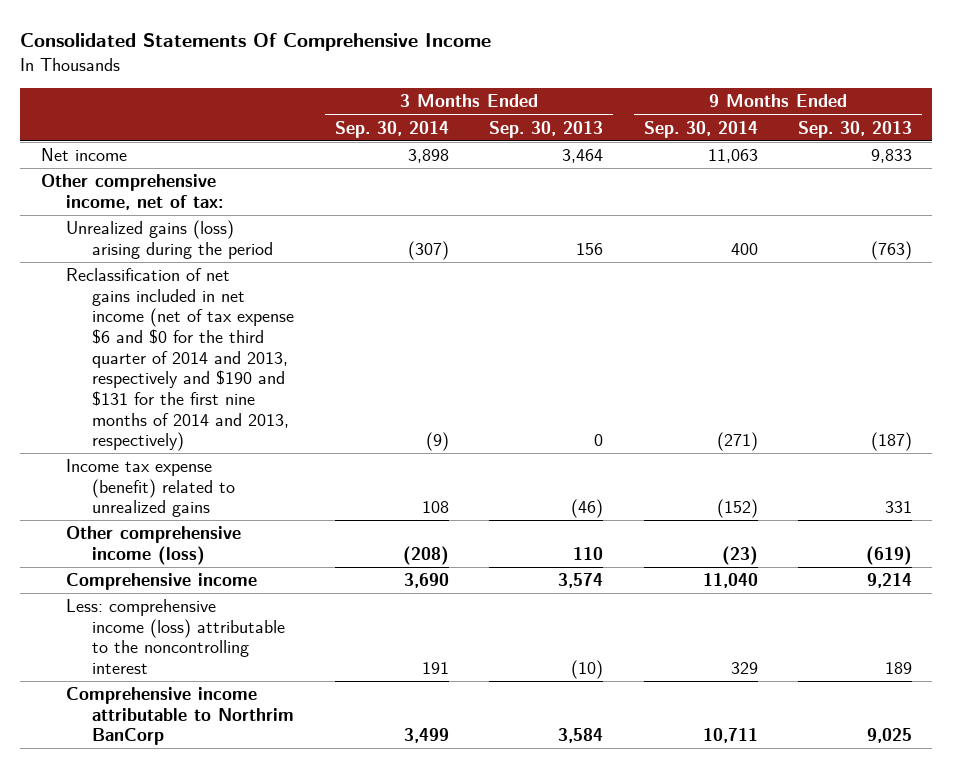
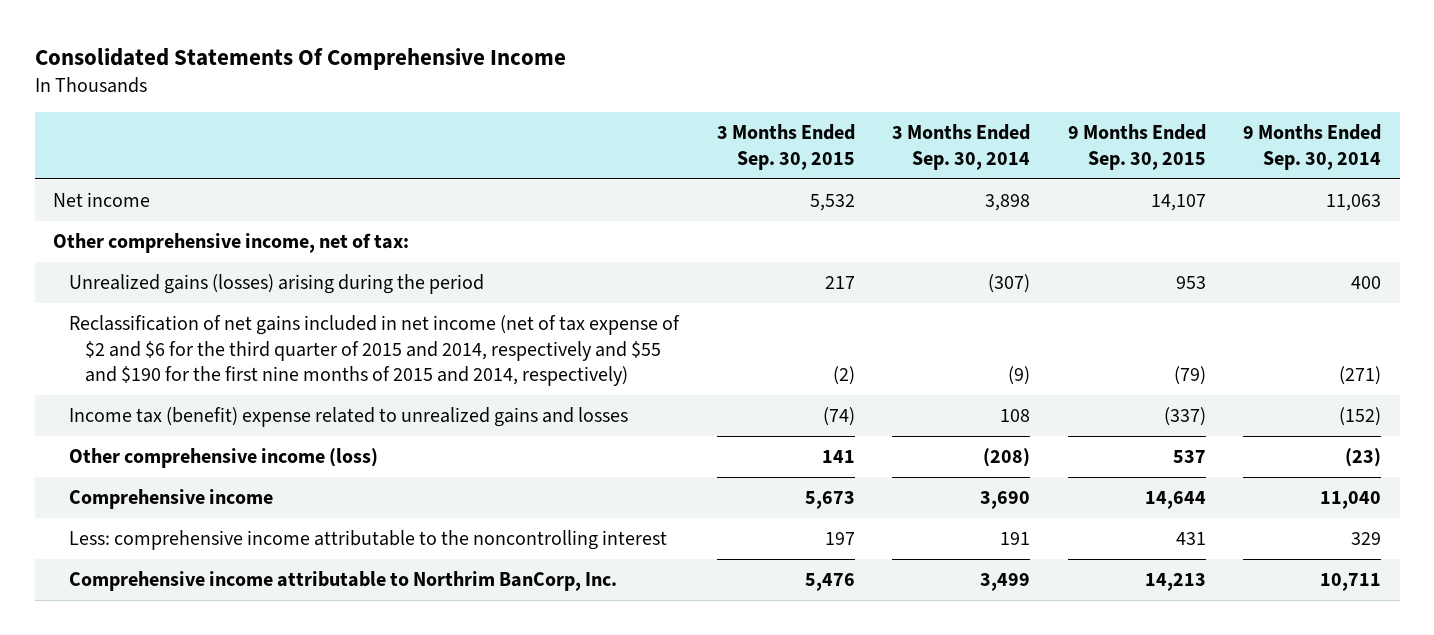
[489,120,604,138] Sep. 30, 2013 -> none
[798,120,913,138] Sep. 30, 2013 -> none
none -> [716,124,855,170] 3 Months Ended Sep. 30, 2015
none -> [1067,124,1206,170] 9 Months Ended Sep. 30, 2015
[66,220,274,259] Unrealized gains (loss) arising during the period -> [69,274,485,295] Unrealized gains (losses) arising during the period
[66,268,295,452] Reclassification of net gains included in net income (net of tax expense $6 and $0 for the third quarter of 2014 and 2013, respectively and $190 and $131 for the first nine months of 2014 and 2013, respectively) -> [69,315,681,387] Reclassification of net gains included in net income (net of tax expense of $2 and $6 for the third quarter of 2015 and 2014, respectively and $55 and $190 for the first nine months of 2015 and 2014, respectively)
[66,459,236,518] Income tax expense (benefit) related to unrealized gains -> [69,407,629,428] Income tax (benefit) expense related to unrealized gains and losses
[66,599,286,675] Less: comprehensive income (loss) attributable to the noncontrolling interest -> [69,530,668,551] Less: comprehensive income attributable to the noncontrolling interest
[66,687,295,746] Comprehensive income attributable to Northrim BanCorp -> [69,571,618,592] Comprehensive income attributable to Northrim BanCorp, Inc.

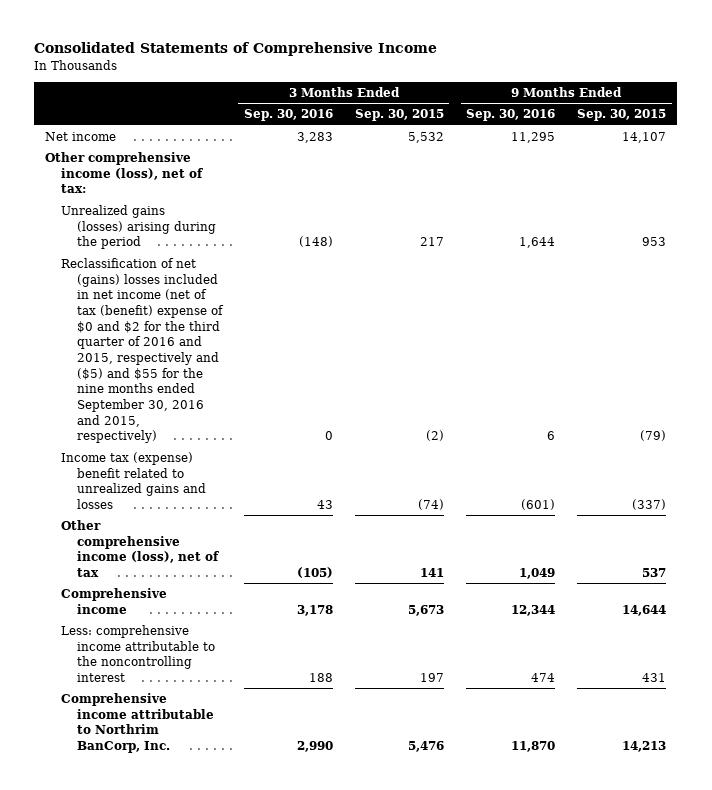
[34,48,566,71] Consolidated Statements Of Comprehensive Income -> [34,42,438,57] Consolidated Statements of Comprehensive Income
[892,124,1031,170] 3 Months Ended Sep. 30, 2014 -> none
[1243,124,1382,170] 9 Months Ended Sep. 30, 2014 -> none
none -> [243,109,333,122] Sep. 30, 2016
none -> [466,109,556,122] Sep. 30, 2016
[53,233,410,254] Other comprehensive income, net of tax: -> [45,152,204,194] Other comprehensive income (loss), net of tax:
[69,315,681,387] Reclassification of net gains included in net income (net of tax expense of $2 and $6 for the third quarter of 2015 and 2014, respectively and $55 and $190 for the first nine months of 2015 and 2014, respectively) -> [61,258,224,444] Reclassification of net (gains) losses included in net income (net of tax (benefit) expense of $0 and $2 for the third quarter of 2016 and 2015, respectively and ($5) and $55 for the nine months ended September 30, 2016 and 2015, respectively)
[69,407,629,428] Income tax (benefit) expense related to unrealized gains and losses -> [61,452,206,510] Income tax (expense) benefit related to unrealized gains and losses
[69,448,379,469] Other comprehensive income (loss) -> [61,520,219,578] Other comprehensive income (loss), net of tax

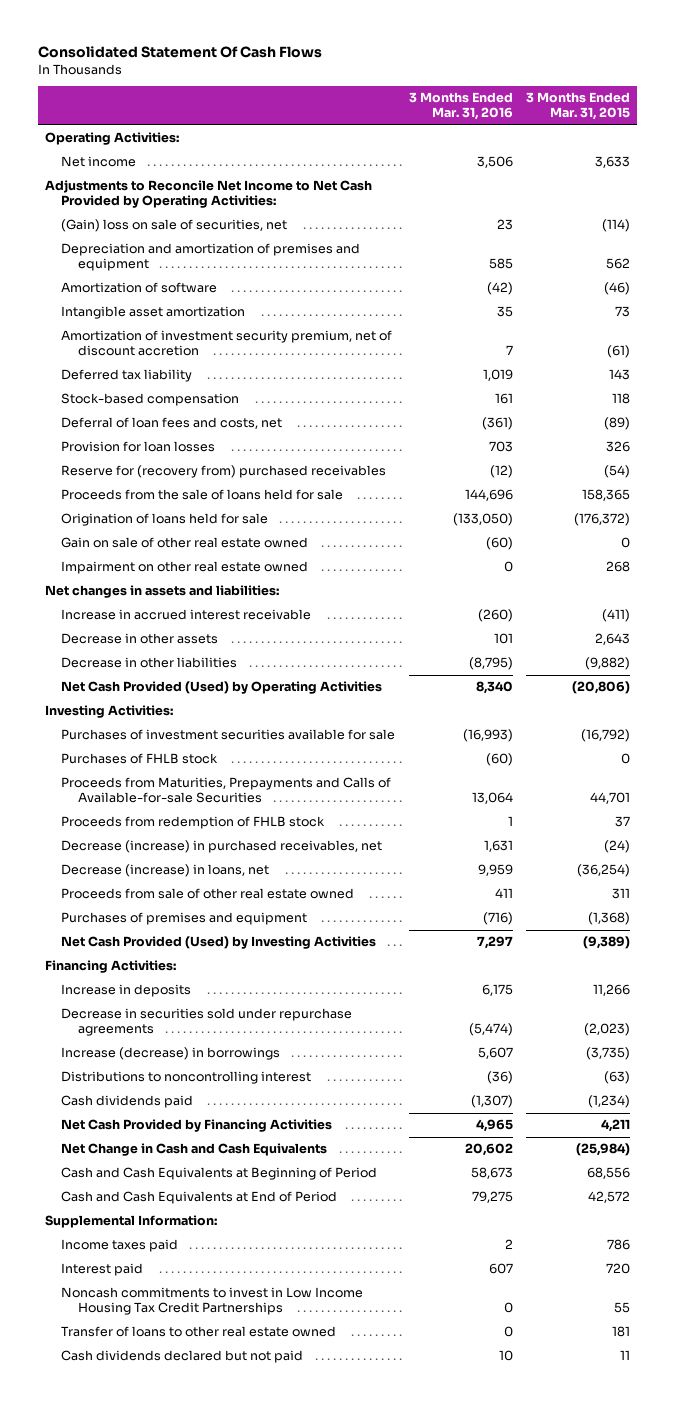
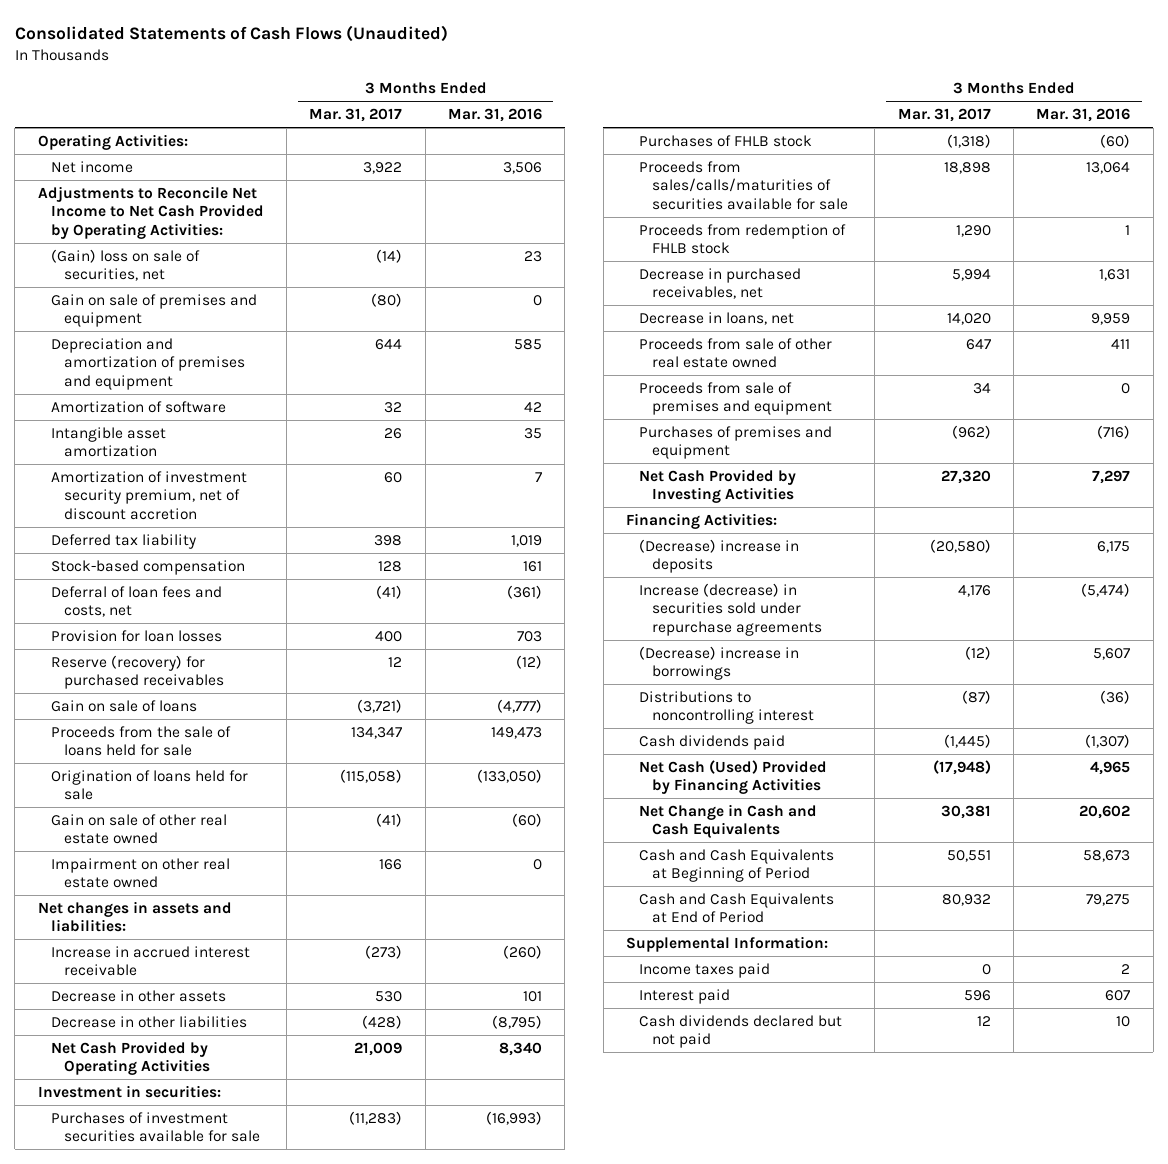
[38,46,323,59] Consolidated Statement Of Cash Flows -> [14,24,448,42] Consolidated Statements of Cash Flows (Unaudited)
[526,92,631,121] 3 Months Ended Mar. 31, 2015 -> none
none -> [309,108,403,123] Mar. 31, 2017
none -> [50,293,257,328] Gain on sale of premises and equipment
[486,282,513,296] (42) -> [523,401,542,412] 42
[61,465,387,479] Reserve for (recovery from) purchased receivables -> [50,654,224,690] Reserve (recovery) for purchased receivables
none -> [50,699,197,712] Gain on sale of loans
[464,489,513,502] 144,696 -> [490,726,542,739] 149,473
[44,705,173,719] Investing Activities: -> none
[61,681,383,695] Net Cash Provided (Used) by Operating Activities -> [50,1040,210,1076] Net Cash Provided by Operating Activities
none -> [37,1084,221,1098] Investment in securities:
[61,777,392,804] Proceeds from Maturities, Prepayments and Calls of Available-for-sale Securities -> [639,160,848,210] Proceeds from sales/calls/maturities of securities available for sale
[61,840,383,854] Decrease (increase) in purchased receivables, net -> [639,267,802,300] Decrease in purchased receivables, net
[61,864,270,878] Decrease (increase) in loans, net -> [639,311,795,325] Decrease in loans, net
none -> [639,381,832,416] Proceeds from sale of premises and equipment
[61,936,377,950] Net Cash Provided (Used) by Investing Activities -> [639,468,797,504] Net Cash Provided by Investing Activities
[61,984,192,998] Increase in deposits -> [639,538,800,574] (Decrease) increase in deposits
[61,1008,353,1037] Decrease in securities sold under repurchase agreements -> [639,582,822,636] Increase (decrease) in securities sold under repurchase agreements
[61,1047,281,1061] Increase (decrease) in borrowings -> [639,645,800,681] (Decrease) increase in borrowings
[61,1119,333,1133] Net Cash Provided by Financing Activities -> [639,759,828,795] Net Cash (Used) Provided by Financing Activities
[61,1287,364,1316] Noncash commitments to invest in Low Income Housing Tax Credit Partnerships -> none
[61,1326,337,1338] Transfer of loans to other real estate owned -> none

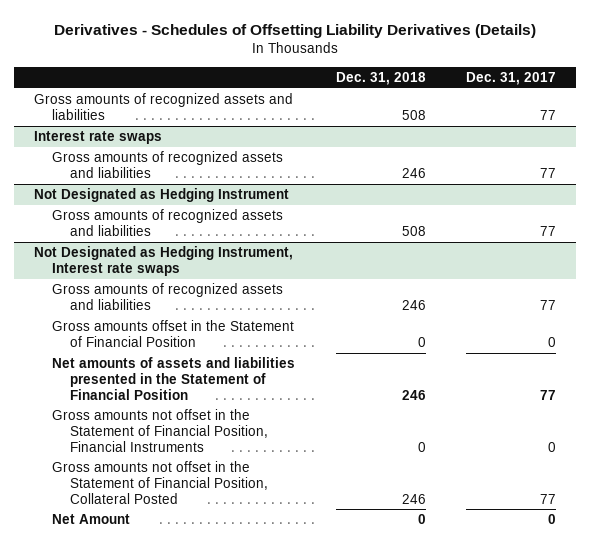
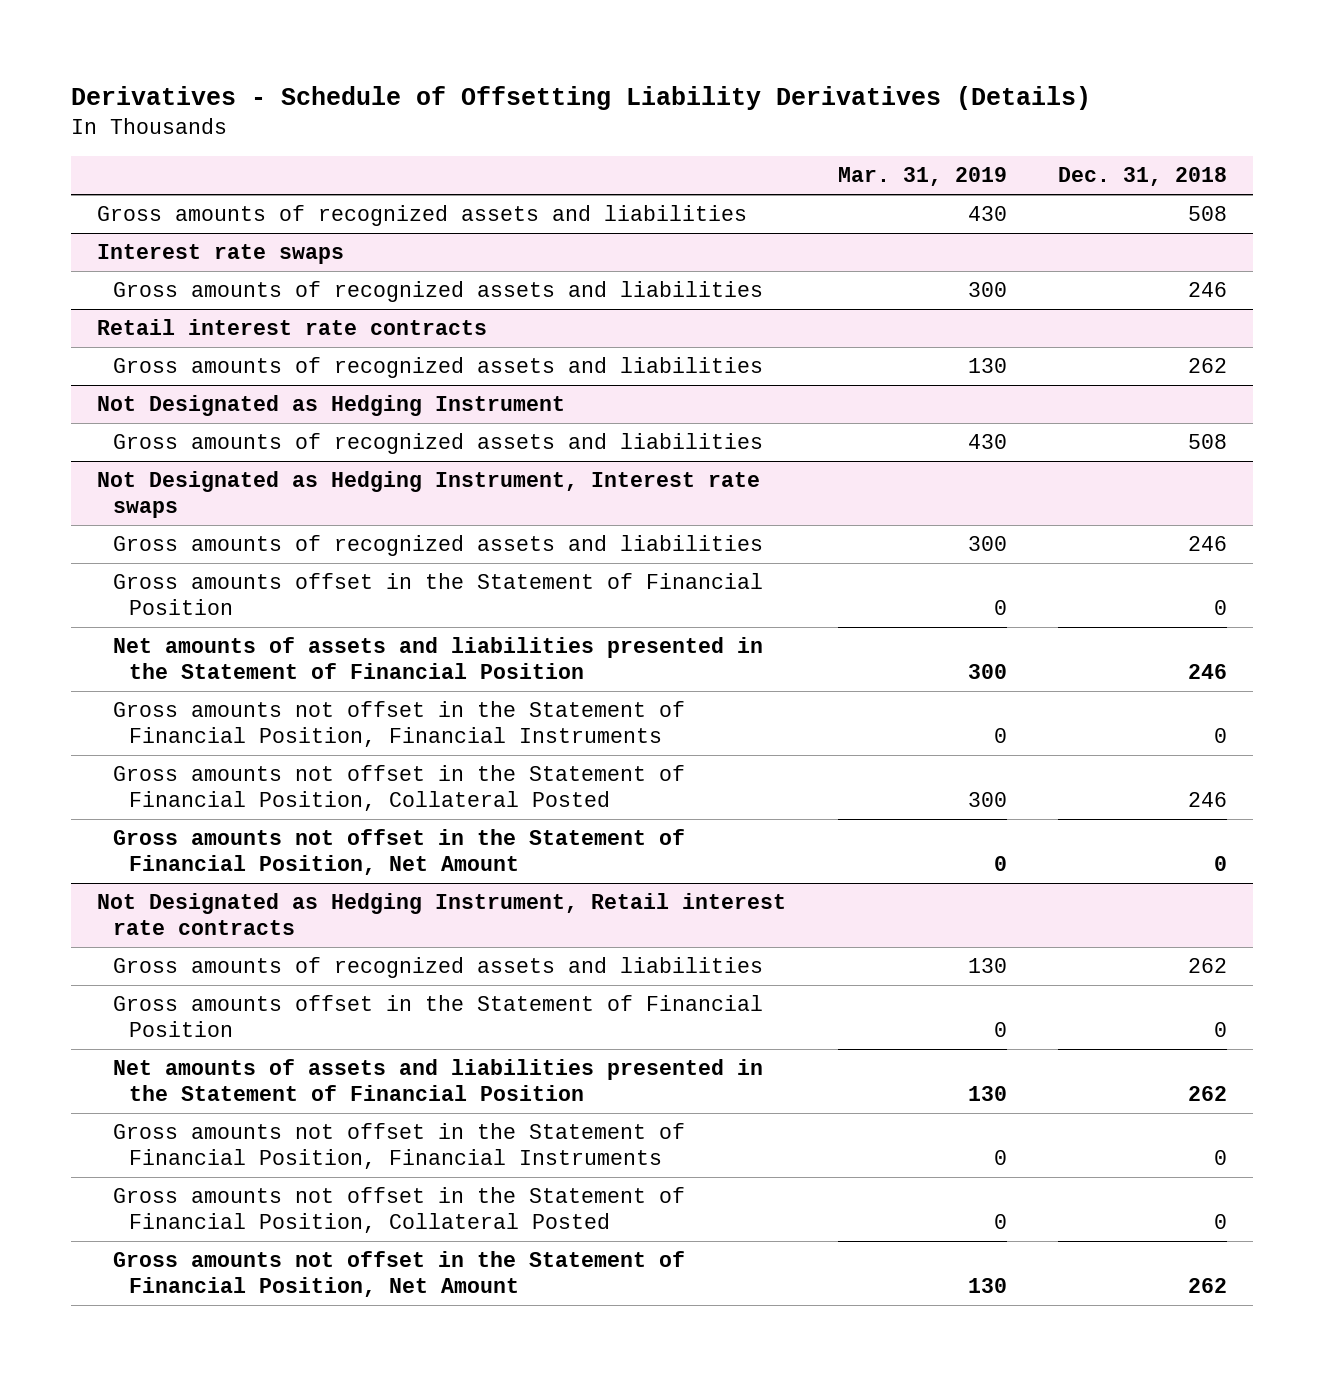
[54,24,537,39] Derivatives - Schedules of Offsetting Liability Derivatives (Details) -> [71,85,1092,110] Derivatives - Schedule of Offsetting Liability Derivatives (Details)
[465,72,556,86] Dec. 31, 2017 -> none
none -> [837,167,1007,187] Mar. 31, 2019
none -> [96,319,487,336] Retail interest rate contracts
none -> [113,357,764,379] Gross amounts of recognized assets and liabilities
[52,514,131,525] Net Amount -> [113,829,686,875] Gross amounts not offset in the Statement of Financial Position, Net Amount
none -> [96,893,786,935] Not Designated as Hedging Instrument, Retail interest rate contracts
none -> [113,957,764,979] Gross amounts of recognized assets and liabilities
none -> [113,995,764,1037] Gross amounts offset in the Statement of Financial Position
none -> [113,1059,764,1101] Net amounts of assets and liabilities presented in the Statement of Financial Position
none -> [113,1123,686,1169] Gross amounts not offset in the Statement of Financial Position, Financial Instruments
none -> [113,1187,686,1233] Gross amounts not offset in the Statement of Financial Position, Collateral Posted
none -> [113,1251,686,1297] Gross amounts not offset in the Statement of Financial Position, Net Amount

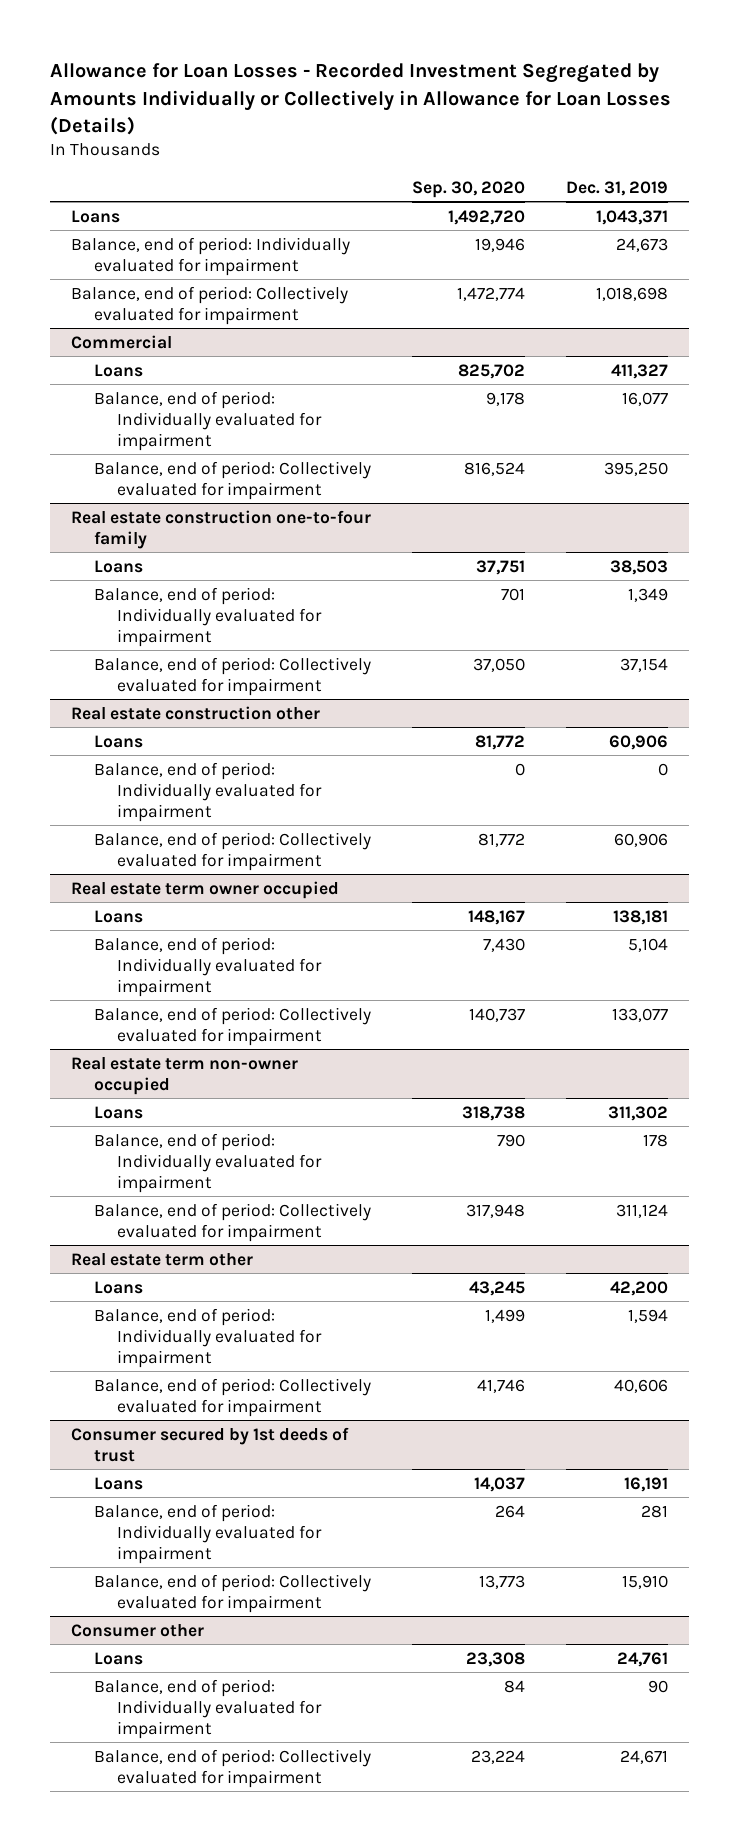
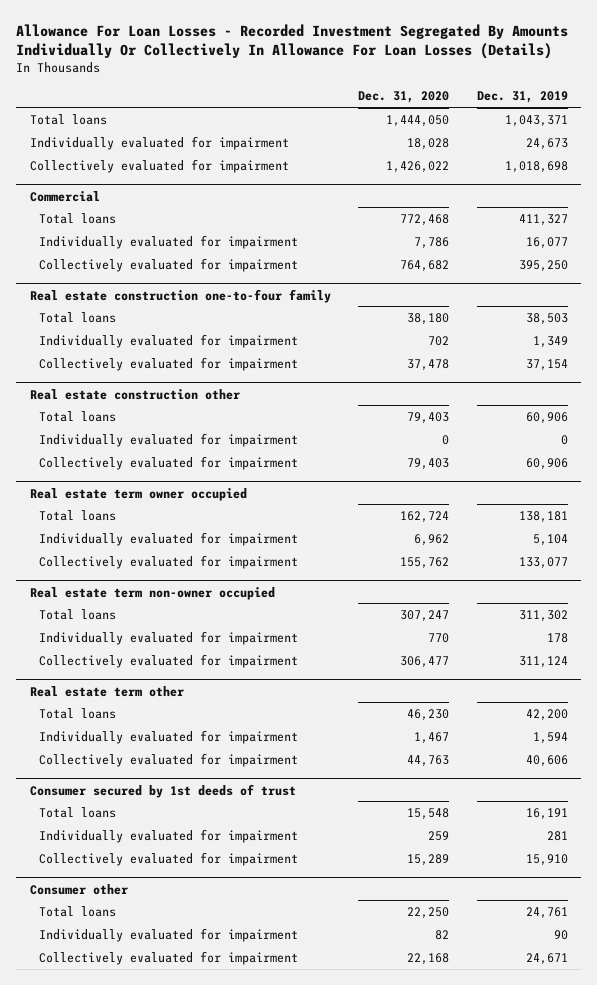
[50,63,672,135] Allowance for Loan Losses - Recorded Investment Segregated by Amounts Individually or Collectively in Allowance for Loan Losses (Details) -> [16,23,569,60] Allowance For Loan Losses - Recorded Investment Segregated By Amounts Individually Or Collectively In Allowance For Loan Losses (Details)
[411,180,525,198] Sep. 30, 2020 -> none
none -> [358,91,450,104] Dec. 31, 2020
[70,209,120,223] Loans -> [29,113,107,125] Total loans
[70,236,350,276] Balance, end of period: Individually evaluated for impairment -> [29,135,289,150] Individually evaluated for impairment
[70,285,348,325] Balance, end of period: Collectively evaluated for impairment -> [29,158,289,173] Collectively evaluated for impairment
[93,363,143,377] Loans -> [38,212,116,224] Total loans
[93,390,322,451] Balance, end of period: Individually evaluated for impairment -> [38,234,298,249] Individually evaluated for impairment
[93,460,371,500] Balance, end of period: Collectively evaluated for impairment -> [38,257,298,272] Collectively evaluated for impairment
[93,559,143,573] Loans -> [38,311,116,323] Total loans
[93,586,322,647] Balance, end of period: Individually evaluated for impairment -> [38,333,298,348] Individually evaluated for impairment
[93,656,371,696] Balance, end of period: Collectively evaluated for impairment -> [38,356,298,371] Collectively evaluated for impairment
[93,734,143,748] Loans -> [38,410,116,422] Total loans
[93,761,322,822] Balance, end of period: Individually evaluated for impairment -> [38,432,298,447] Individually evaluated for impairment
[93,831,371,871] Balance, end of period: Collectively evaluated for impairment -> [38,455,298,470] Collectively evaluated for impairment
[93,909,143,923] Loans -> [38,509,116,521] Total loans
[93,936,322,997] Balance, end of period: Individually evaluated for impairment -> [38,531,298,546] Individually evaluated for impairment
[93,1006,371,1046] Balance, end of period: Collectively evaluated for impairment -> [38,554,298,569] Collectively evaluated for impairment
[93,1105,143,1119] Loans -> [38,608,116,620] Total loans
[93,1132,322,1193] Balance, end of period: Individually evaluated for impairment -> [38,630,298,645] Individually evaluated for impairment
[93,1202,371,1242] Balance, end of period: Collectively evaluated for impairment -> [38,653,298,668] Collectively evaluated for impairment
[93,1280,143,1294] Loans -> [38,707,116,719] Total loans
[93,1307,322,1368] Balance, end of period: Individually evaluated for impairment -> [38,729,298,744] Individually evaluated for impairment
[93,1377,371,1417] Balance, end of period: Collectively evaluated for impairment -> [38,752,298,767] Collectively evaluated for impairment
[93,1476,143,1490] Loans -> [38,806,116,818] Total loans
[93,1503,322,1564] Balance, end of period: Individually evaluated for impairment -> [38,828,298,843] Individually evaluated for impairment
[93,1573,371,1613] Balance, end of period: Collectively evaluated for impairment -> [38,851,298,866] Collectively evaluated for impairment
[93,1651,143,1665] Loans -> [38,905,116,917] Total loans
[93,1678,322,1739] Balance, end of period: Individually evaluated for impairment -> [38,927,298,942] Individually evaluated for impairment
[93,1748,371,1788] Balance, end of period: Collectively evaluated for impairment -> [38,950,298,965] Collectively evaluated for impairment

